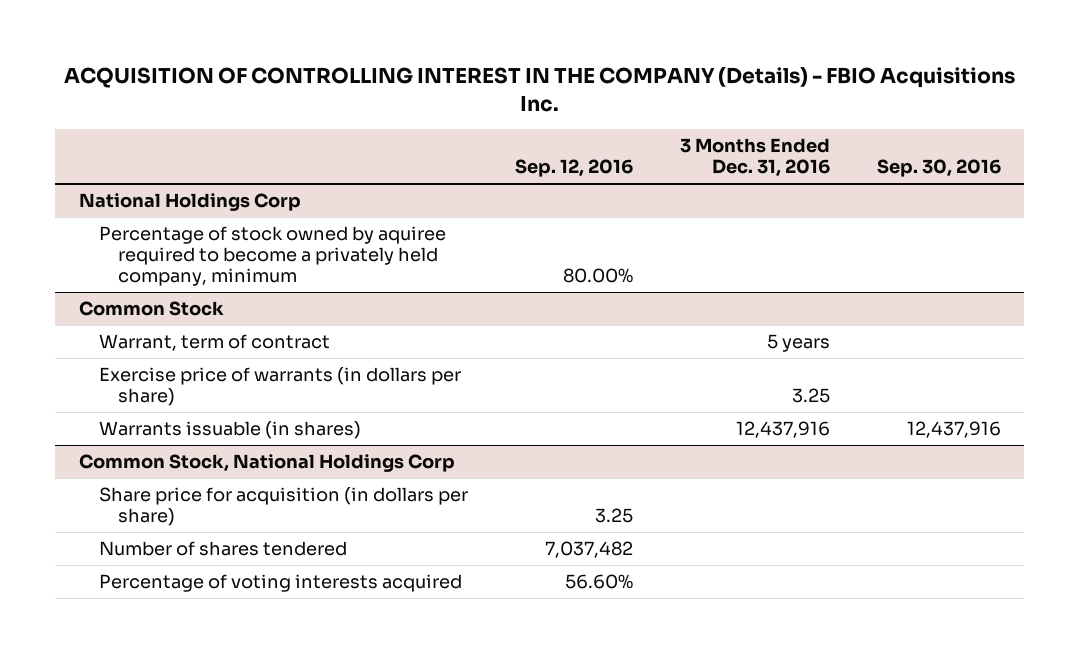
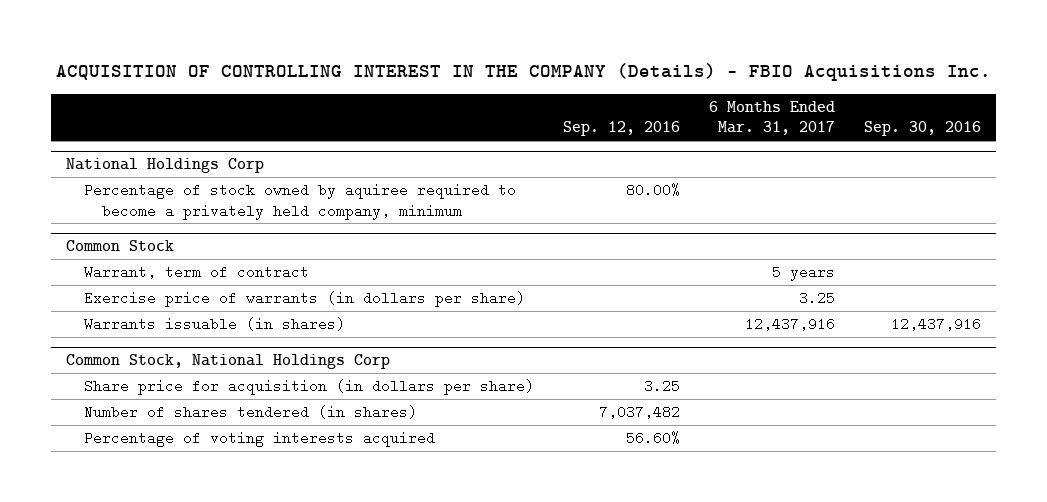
[679,138,830,178] 3 Months Ended Dec. 31, 2016 -> none
none -> [709,101,836,136] 6 Months Ended Mar. 31, 2017
[98,541,347,557] Number of shares tendered -> [83,405,417,420] Number of shares tendered (in shares)

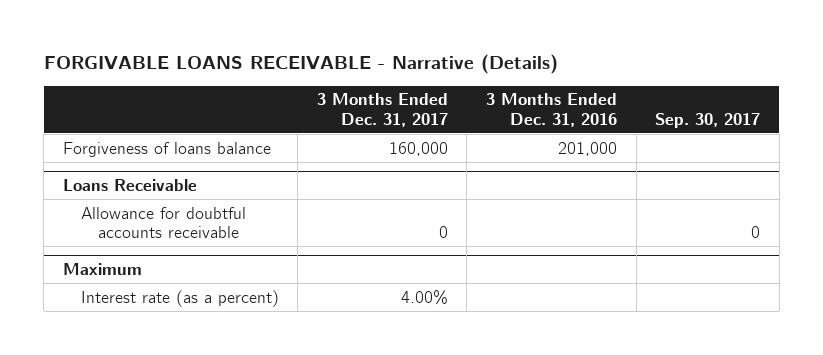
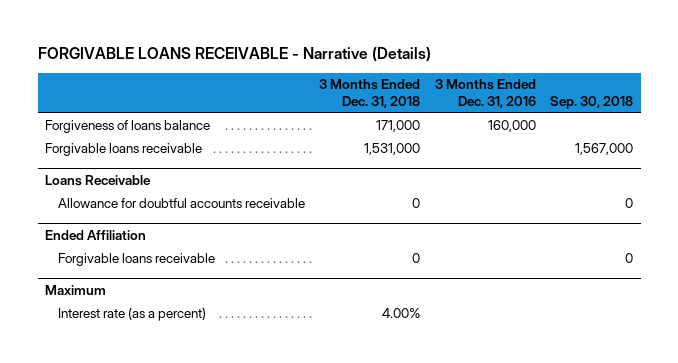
[316,93,448,127] 3 Months Ended Dec. 31, 2017 -> none
[655,112,761,128] Sep. 30, 2017 -> none
none -> [319,79,421,109] 3 Months Ended Dec. 31, 2018
none -> [550,96,634,110] Sep. 30, 2018
[557,141,617,156] 201,000 -> [487,120,536,133] 160,000
none -> [45,143,203,157] Forgivable loans receivable
none -> [45,229,147,240] Ended Affiliation
none -> [58,253,216,267] Forgivable loans receivable

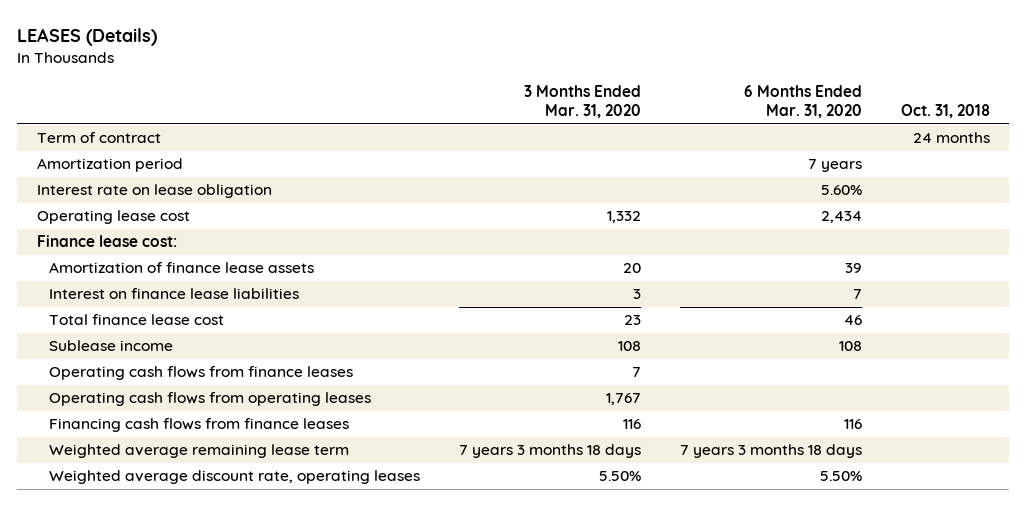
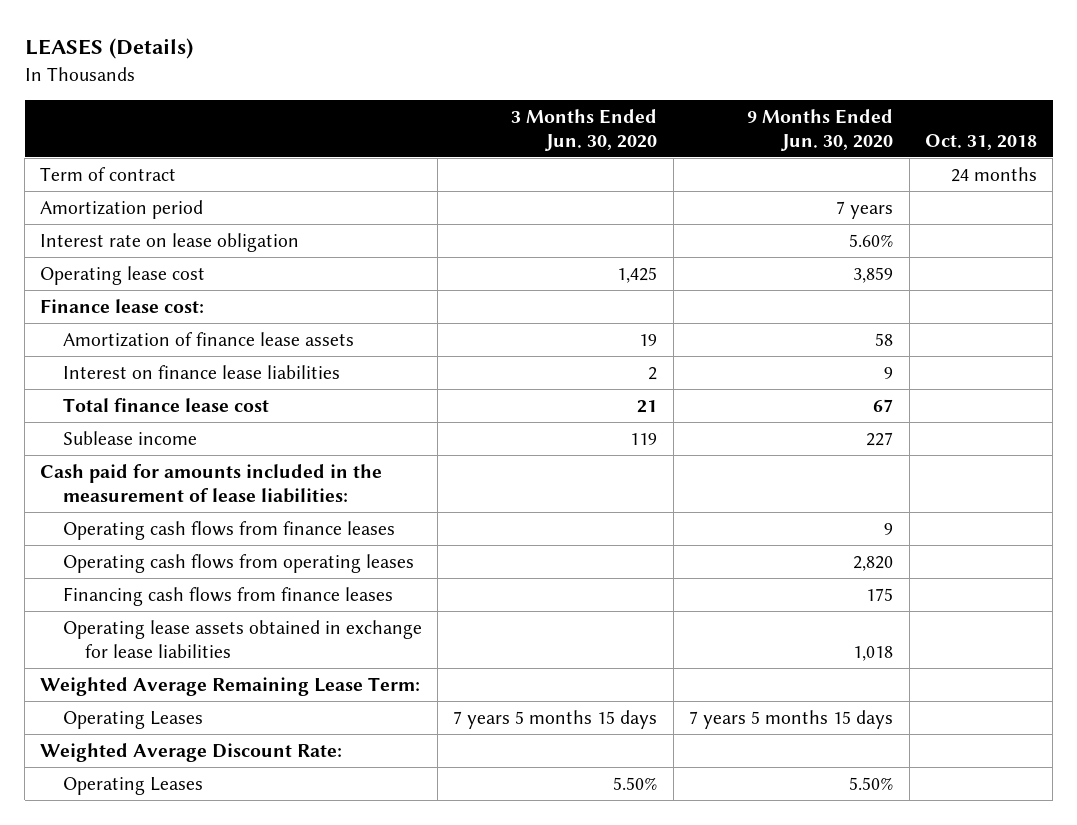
[524,84,642,119] 3 Months Ended Mar. 31, 2020 -> none
[743,84,862,119] 6 Months Ended Mar. 31, 2020 -> none
none -> [511,108,658,151] 3 Months Ended Jun. 30, 2020
none -> [747,108,894,151] 9 Months Ended Jun. 30, 2020
none -> [40,463,383,503] Cash paid for amounts included in the measurement of lease liabilities:
none -> [62,619,422,658] Operating lease assets obtained in exchange for lease liabilities
none -> [40,676,421,696] Weighted Average Remaining Lease Term:
[49,444,350,459] Weighted average remaining lease term -> [62,710,203,729] Operating Leases
none -> [40,742,343,762] Weighted Average Discount Rate:
[49,470,421,485] Weighted average discount rate, operating leases -> [62,776,203,795] Operating Leases

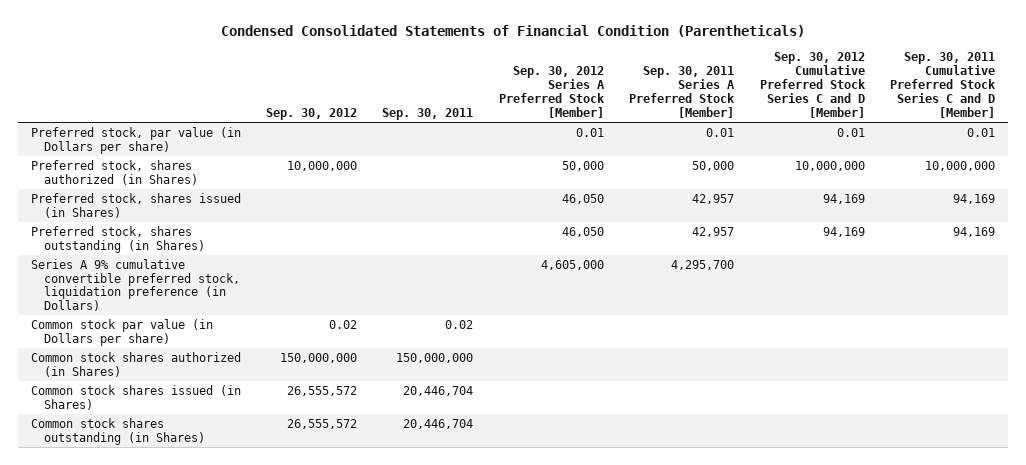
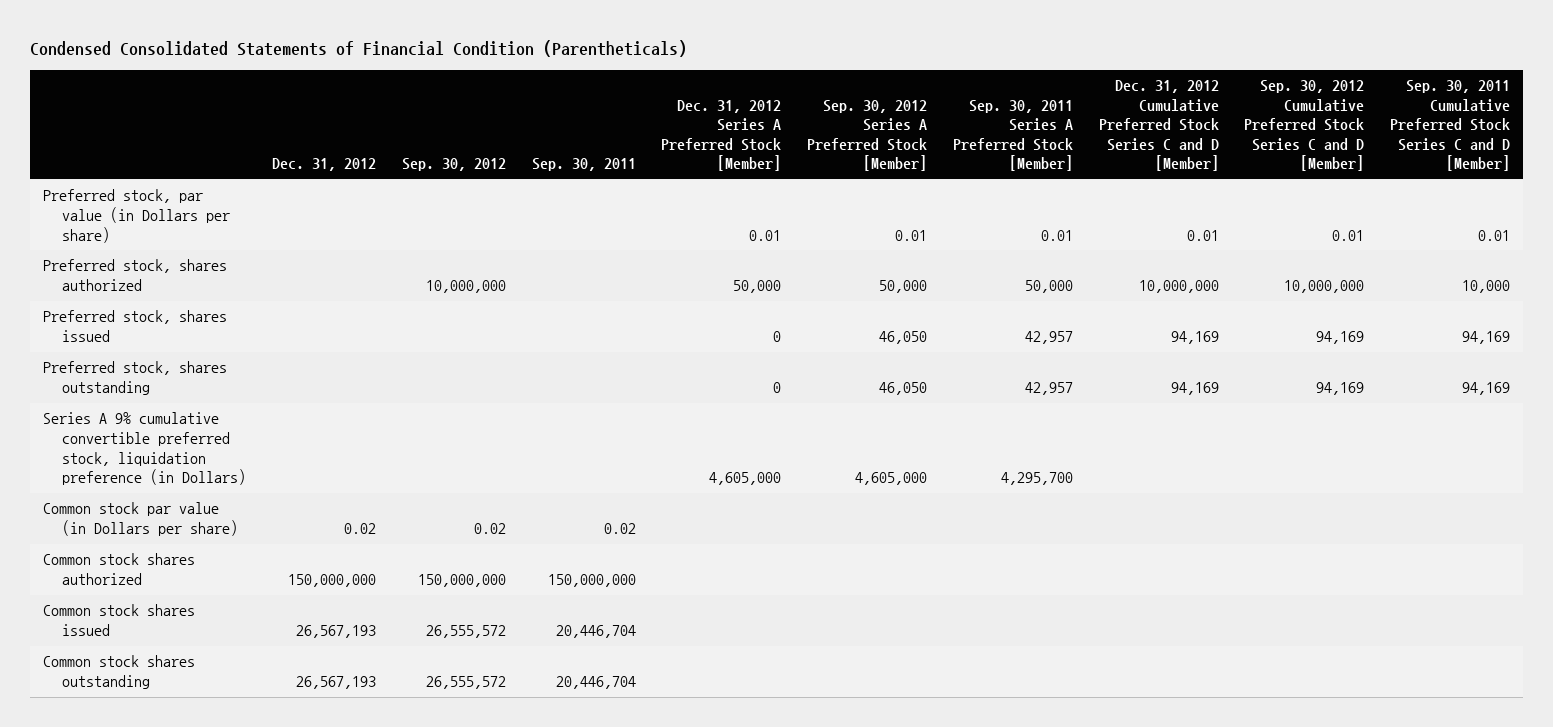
none -> [272,158,377,172] Dec. 31, 2012
none -> [661,99,782,172] Dec. 31, 2012 Series A Preferred Stock [Member]
none -> [1098,80,1219,172] Dec. 31, 2012 Cumulative Preferred Stock Series C and D [Member]
[30,159,198,185] Preferred stock, shares authorized (in Shares) -> [42,259,227,292] Preferred stock, shares authorized
[925,160,996,171] 10,000,000 -> [1462,280,1511,294] 10,000
[30,192,241,218] Preferred stock, shares issued (in Shares) -> [42,310,227,343] Preferred stock, shares issued
[30,225,205,253] Preferred stock, shares outstanding (in Shares) -> [42,361,227,396] Preferred stock, shares outstanding
[30,351,241,377] Common stock shares authorized (in Shares) -> [42,553,195,586] Common stock shares authorized
[30,384,241,410] Common stock shares issued (in Shares) -> [42,604,195,637] Common stock shares issued
[30,417,205,445] Common stock shares outstanding (in Shares) -> [42,655,195,690] Common stock shares outstanding

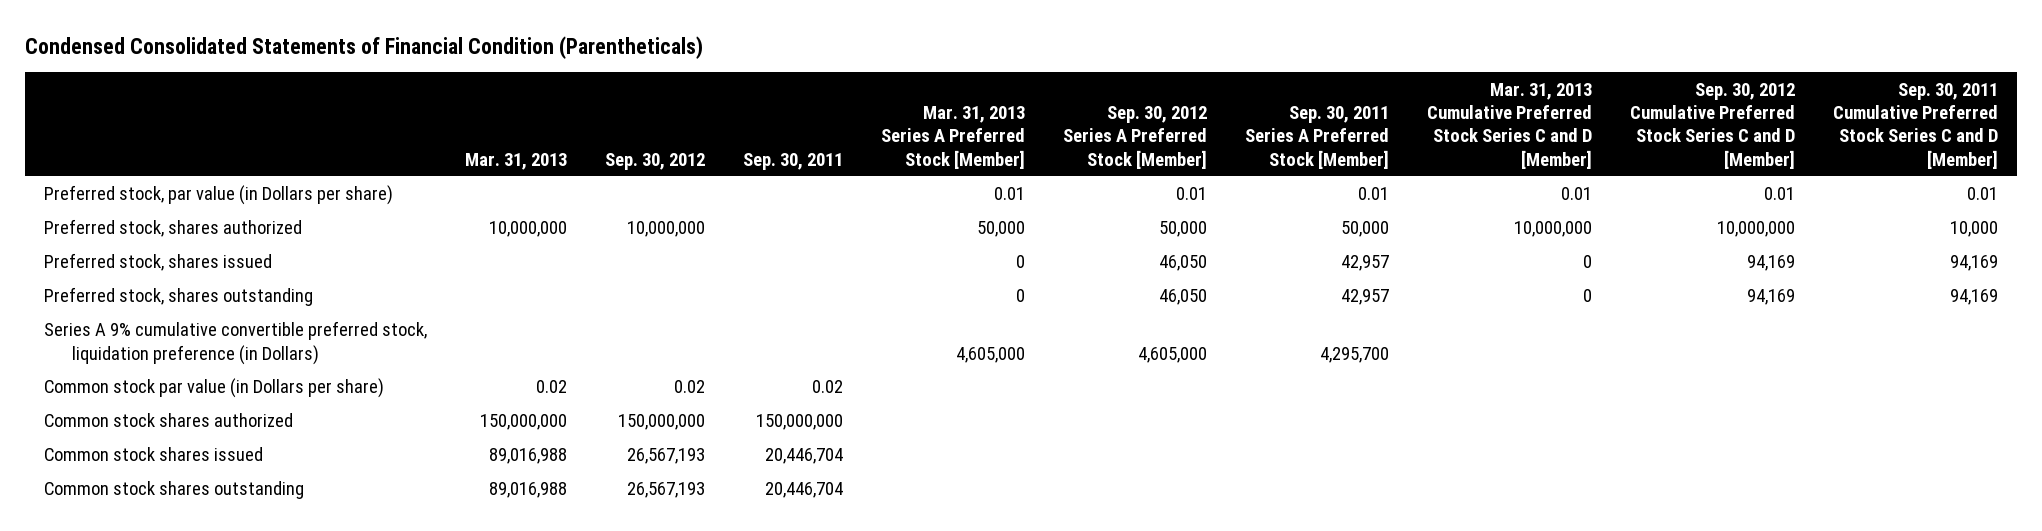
[272,158,377,172] Dec. 31, 2012 -> none
[661,99,782,172] Dec. 31, 2012 Series A Preferred Stock [Member] -> none
[1098,80,1219,172] Dec. 31, 2012 Cumulative Preferred Stock Series C and D [Member] -> none
none -> [464,152,567,170] Mar. 31, 2013
none -> [880,106,1025,169] Mar. 31, 2013 Series A Preferred Stock [Member]
none -> [1426,82,1592,169] Mar. 31, 2013 Cumulative Preferred Stock Series C and D [Member]
[425,625,506,639] 26,555,572 -> [626,448,705,465] 26,567,193
[425,676,506,690] 26,555,572 -> [626,482,705,499] 26,567,193

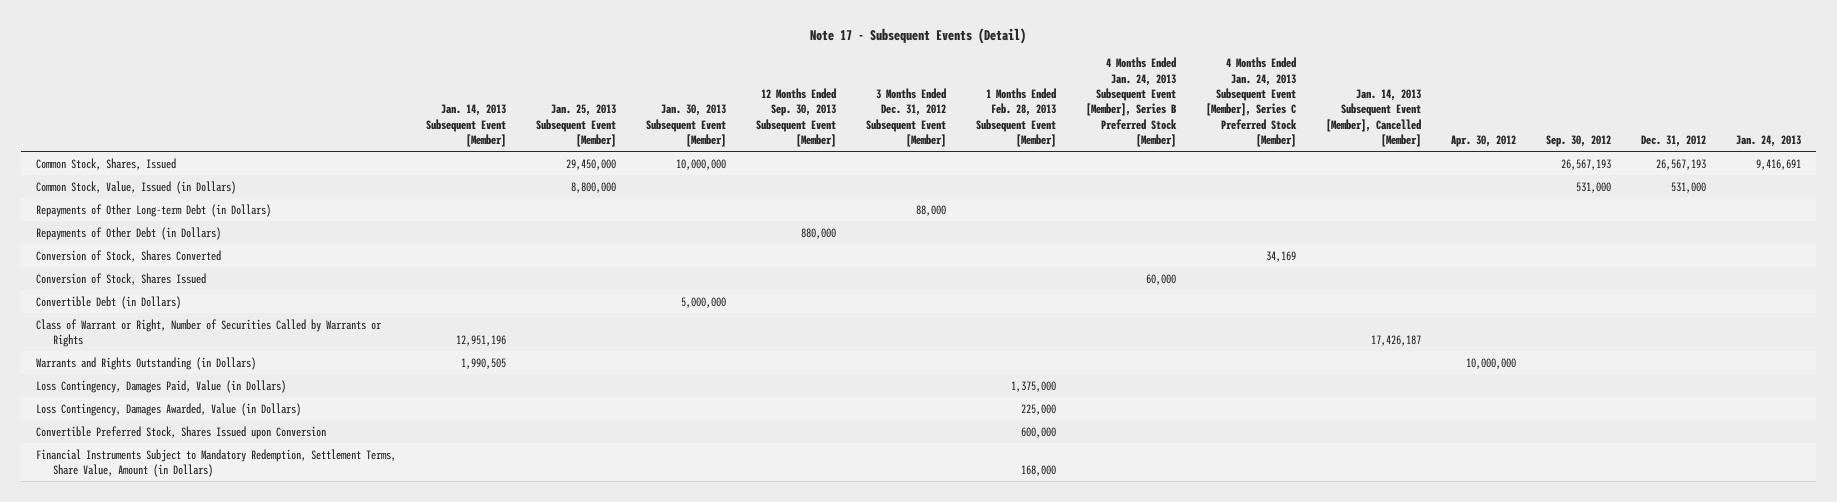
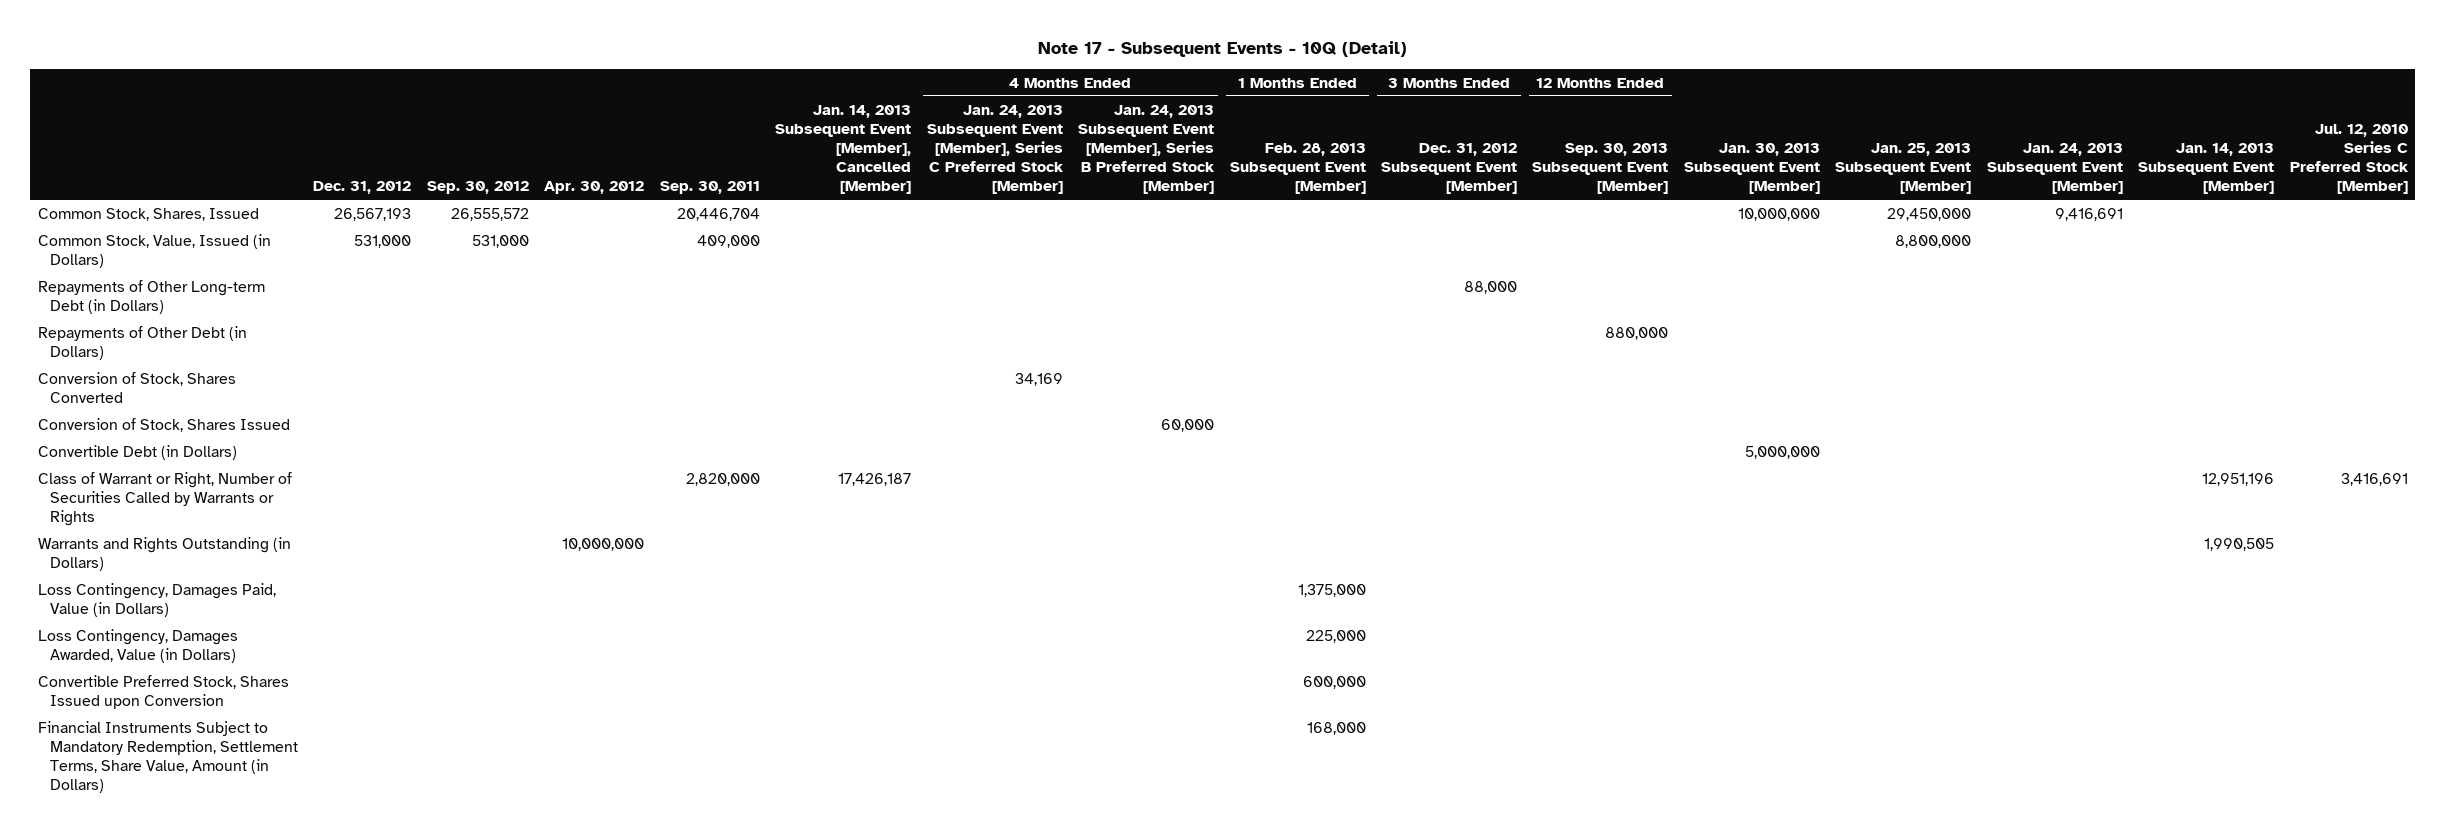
[810,27,1027,44] Note 17 - Subsequent Events (Detail) -> [1037,40,1407,57] Note 17 - Subsequent Events - 10Q (Detail)
[1736,135,1802,148] Jan. 24, 2013 -> none
none -> [659,181,760,195] Sep. 30, 2011
none -> [1986,142,2123,195] Jan. 24, 2013 Subsequent Event [Member]
none -> [2289,123,2409,195] Jul. 12, 2010 Series C Preferred Stock [Member]
[1561,158,1612,170] 26,567,193 -> [450,207,529,221] 26,555,572

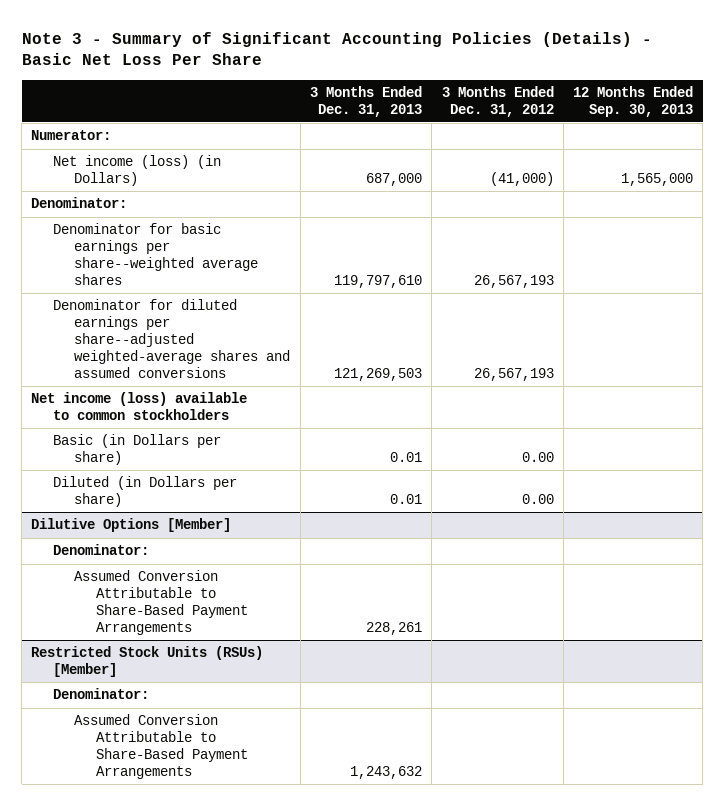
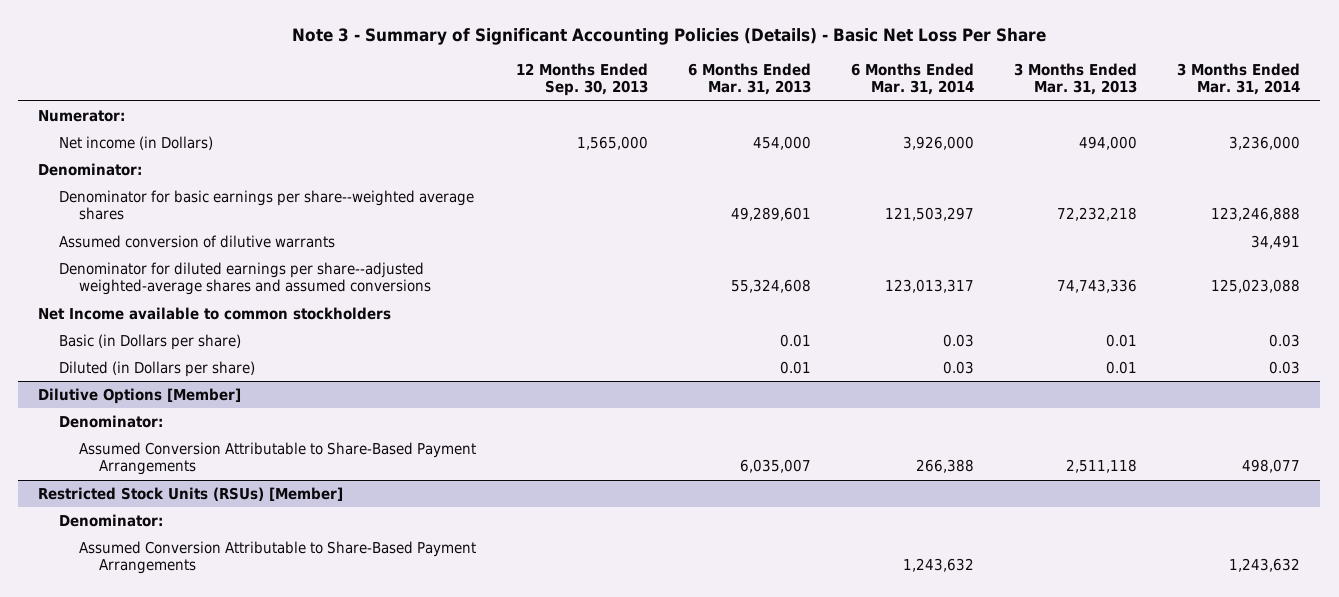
[309,85,422,117] 3 Months Ended Dec. 31, 2013 -> none
[441,85,554,117] 3 Months Ended Dec. 31, 2012 -> none
none -> [687,63,811,96] 6 Months Ended Mar. 31, 2013
none -> [851,63,975,96] 6 Months Ended Mar. 31, 2014
none -> [1014,63,1138,96] 3 Months Ended Mar. 31, 2013
none -> [1177,63,1301,96] 3 Months Ended Mar. 31, 2014
[52,155,221,187] Net income (loss) (in Dollars) -> [58,136,213,151] Net income (in Dollars)
none -> [58,235,335,249] Assumed conversion of dilutive warrants
[31,392,248,421] Net income (loss) available to common stockholders -> [38,307,392,321] Net Income available to common stockholders

